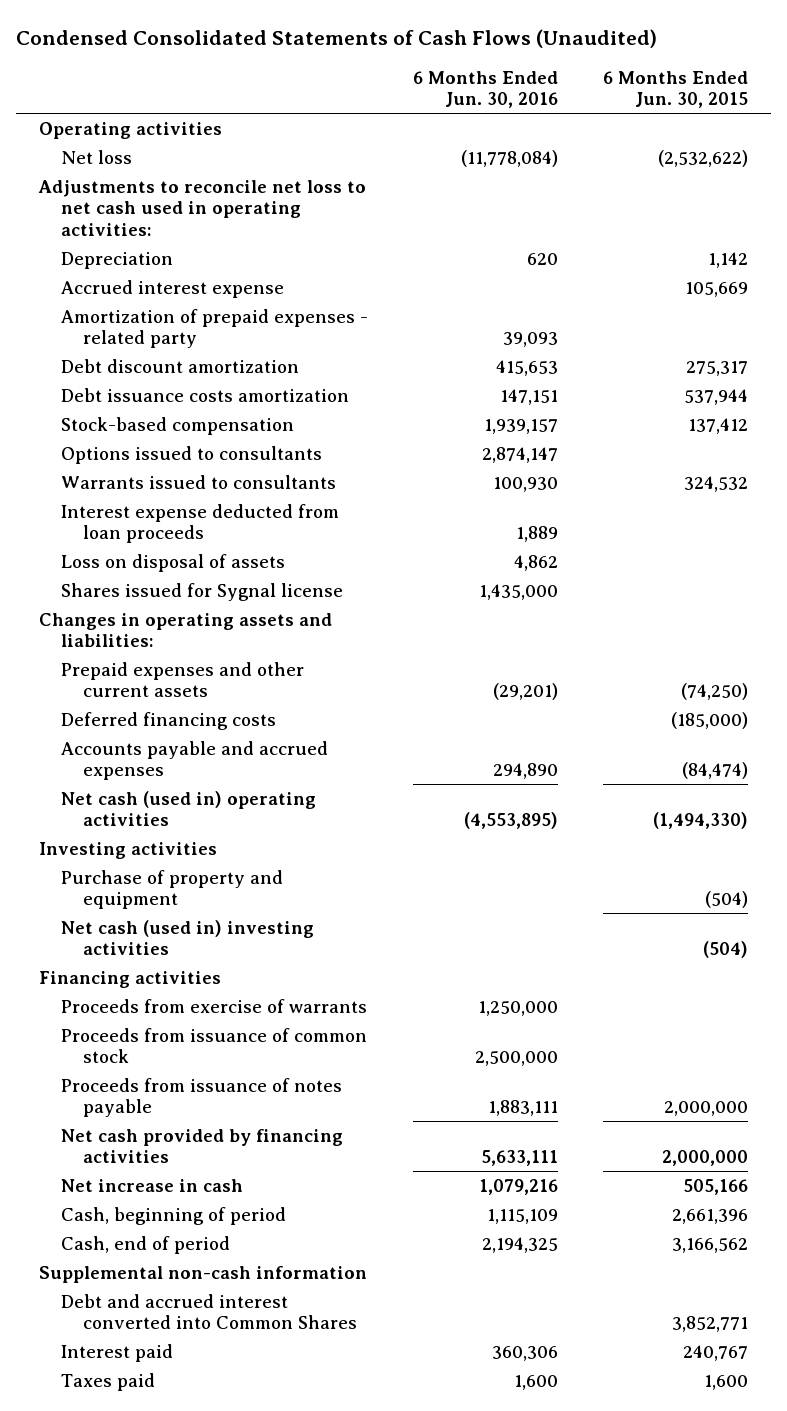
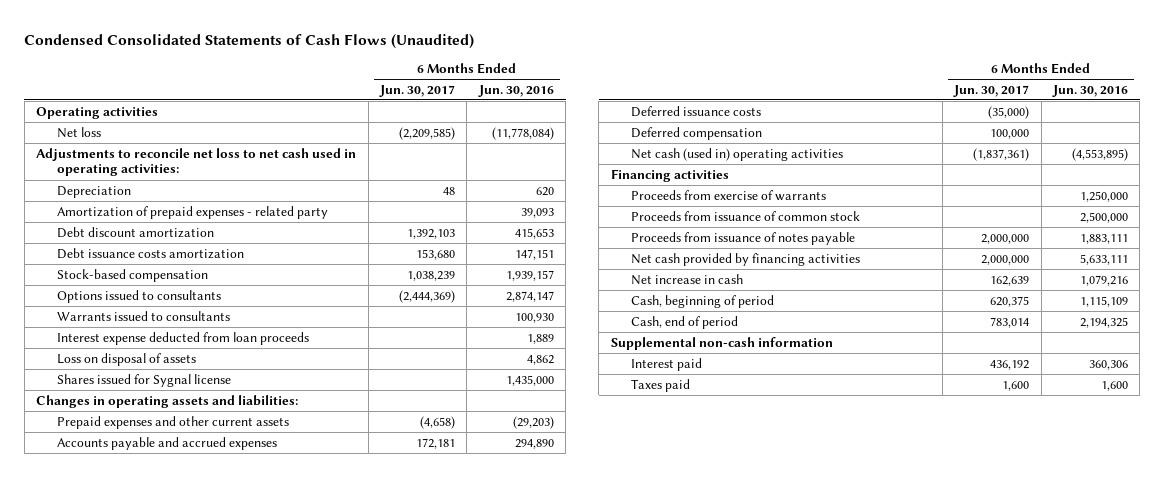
[603,70,749,109] 6 Months Ended Jun. 30, 2015 -> none
none -> [378,84,455,97] Jun. 30, 2017
[61,279,285,298] Accrued interest expense -> none
[61,711,277,730] Deferred financing costs -> none
[493,683,559,701] (29,201) -> [512,415,554,429] (29,203)
none -> [631,105,762,117] Deferred issuance costs
none -> [631,126,763,140] Deferred compensation
[38,841,217,859] Investing activities -> none
[61,869,284,910] Purchase of property and equipment -> none
[61,919,315,956] Net cash (used in) investing activities -> none
[61,1293,358,1330] Debt and accrued interest converted into Common Shares -> none

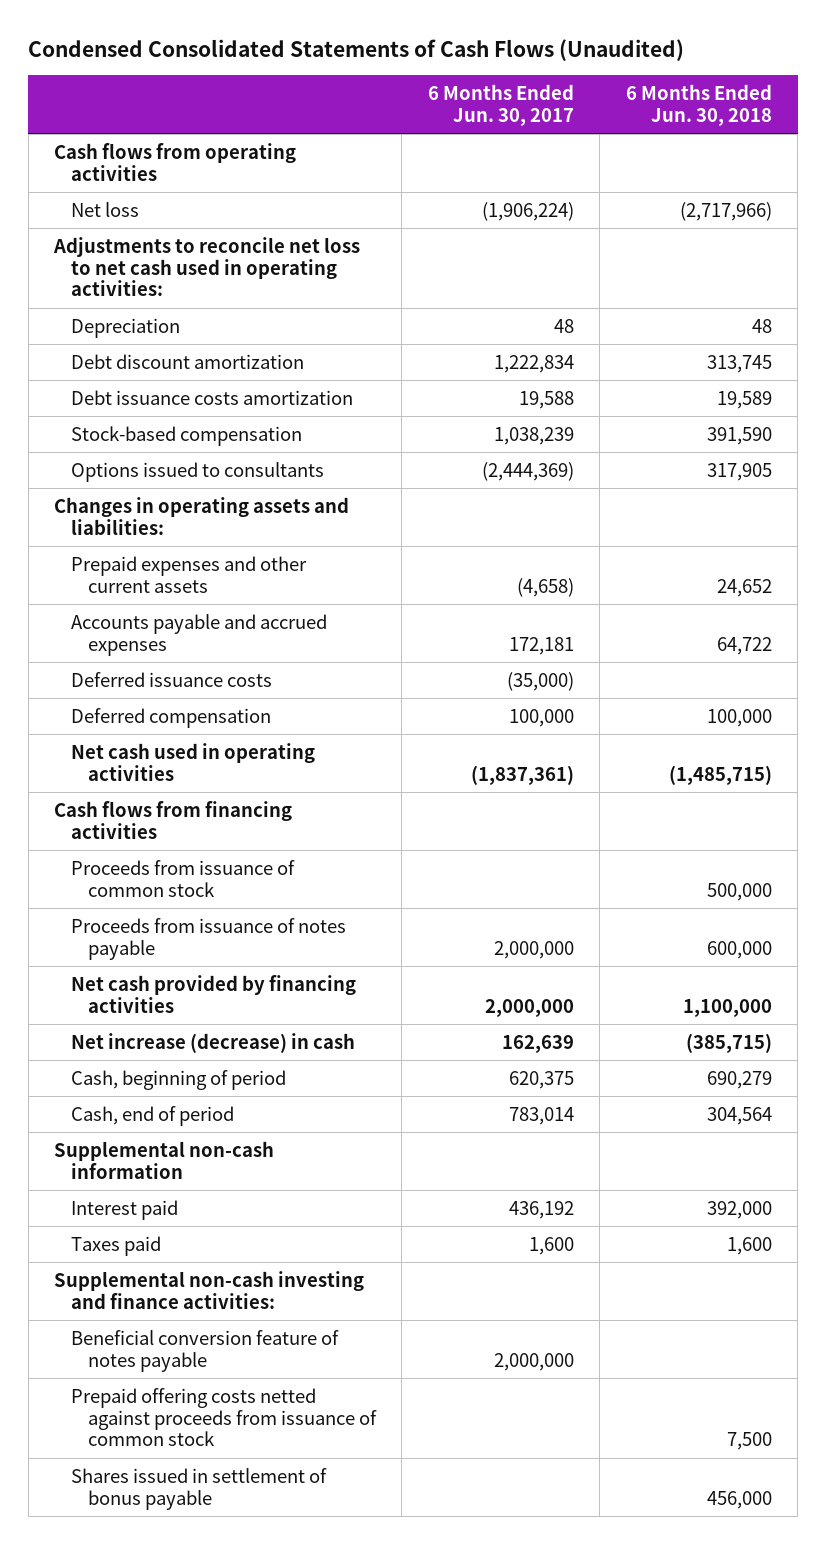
[477,84,554,97] Jun. 30, 2016 -> none
none -> [625,84,772,126] 6 Months Ended Jun. 30, 2018
[36,106,159,119] Operating activities -> [54,142,297,181] Cash flows from operating activities
[398,126,455,140] (2,209,585) -> [481,201,574,221] (1,906,224)
[56,205,328,219] Amortization of prepaid expenses - related party -> none
[406,228,455,239] 1,392,103 -> [493,354,574,373] 1,222,834
[415,248,455,260] 153,680 -> [518,390,574,409] 19,588
[56,310,230,321] Warrants issued to consultants -> none
[56,331,309,345] Interest expense deducted from loan proceeds -> none
[56,352,196,366] Loss on disposal of assets -> none
[56,373,231,387] Shares issued for Sygnal license -> none
[631,189,827,201] Proceeds from exercise of warrants -> none
[631,147,844,161] Net cash (used in) operating activities -> [70,742,315,781] Net cash used in operating activities
[610,168,729,182] Financing activities -> [54,800,293,839] Cash flows from financing activities
[631,273,744,285] Net increase in cash -> [70,1032,355,1053] Net increase (decrease) in cash
none -> [54,1270,365,1309] Supplemental non-cash investing and finance activities:
none -> [70,1329,339,1372] Beneficial conversion feature of notes payable
none -> [70,1387,377,1447] Prepaid offering costs netted against proceeds from issuance of common stock
none -> [70,1467,327,1510] Shares issued in settlement of bonus payable

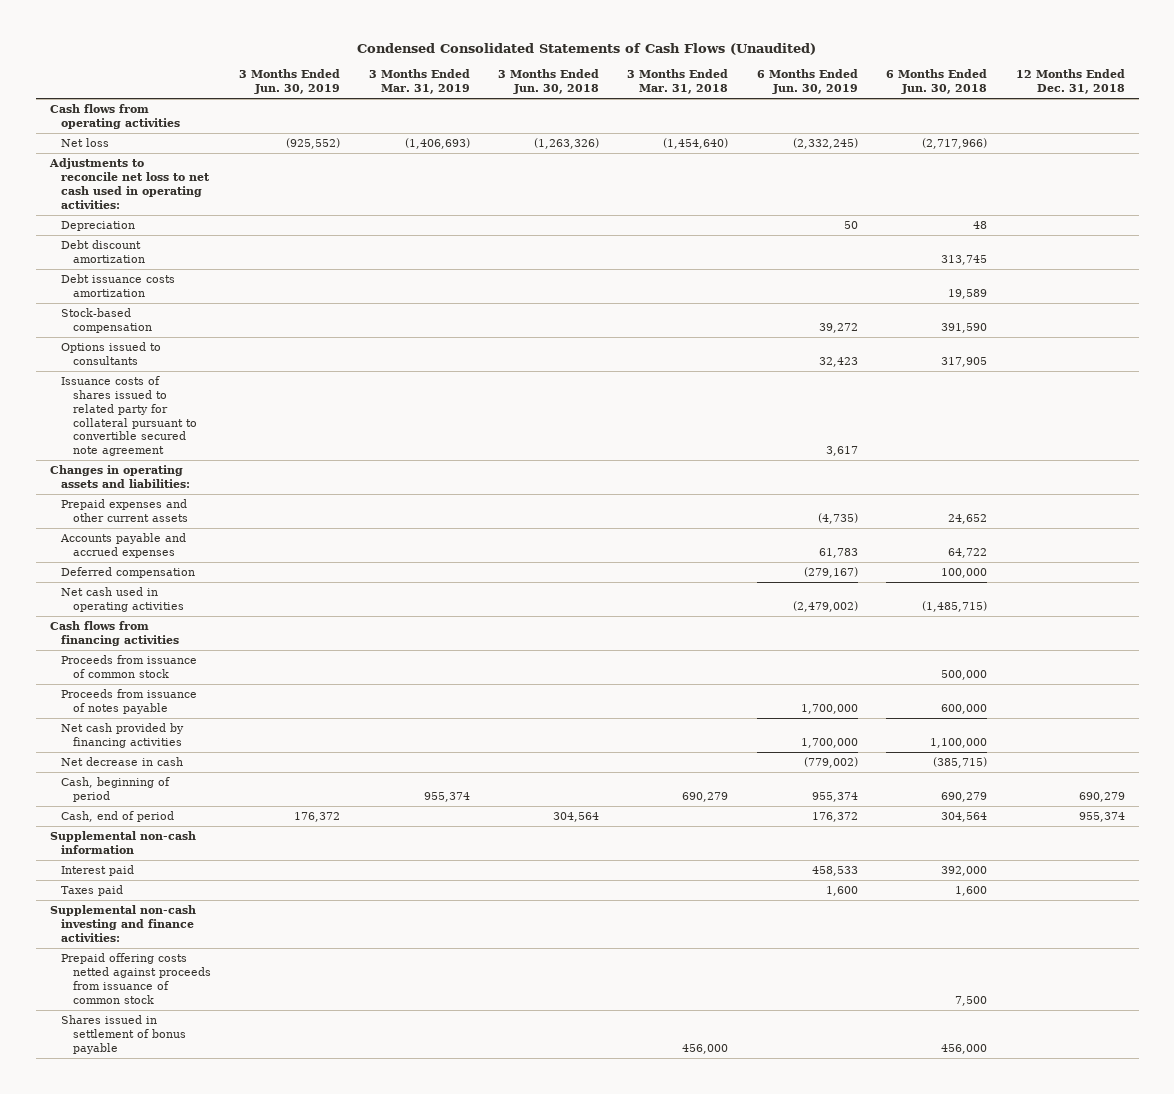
[427,84,574,126] 6 Months Ended Jun. 30, 2017 -> none
none -> [239,69,341,95] 3 Months Ended Jun. 30, 2019
none -> [368,69,470,95] 3 Months Ended Mar. 31, 2019
none -> [498,69,600,95] 3 Months Ended Jun. 30, 2018
none -> [627,69,729,95] 3 Months Ended Mar. 31, 2018
none -> [756,69,858,95] 6 Months Ended Jun. 30, 2019
none -> [1015,69,1125,95] 12 Months Ended Dec. 31, 2018
none -> [61,376,198,457] Issuance costs of shares issued to related party for collateral pursuant to convertible secured note agreement
[70,671,272,687] Deferred issuance costs -> none
[70,1032,355,1053] Net increase (decrease) in cash -> [61,757,184,767] Net decrease in cash
[70,1329,339,1372] Beneficial conversion feature of notes payable -> none

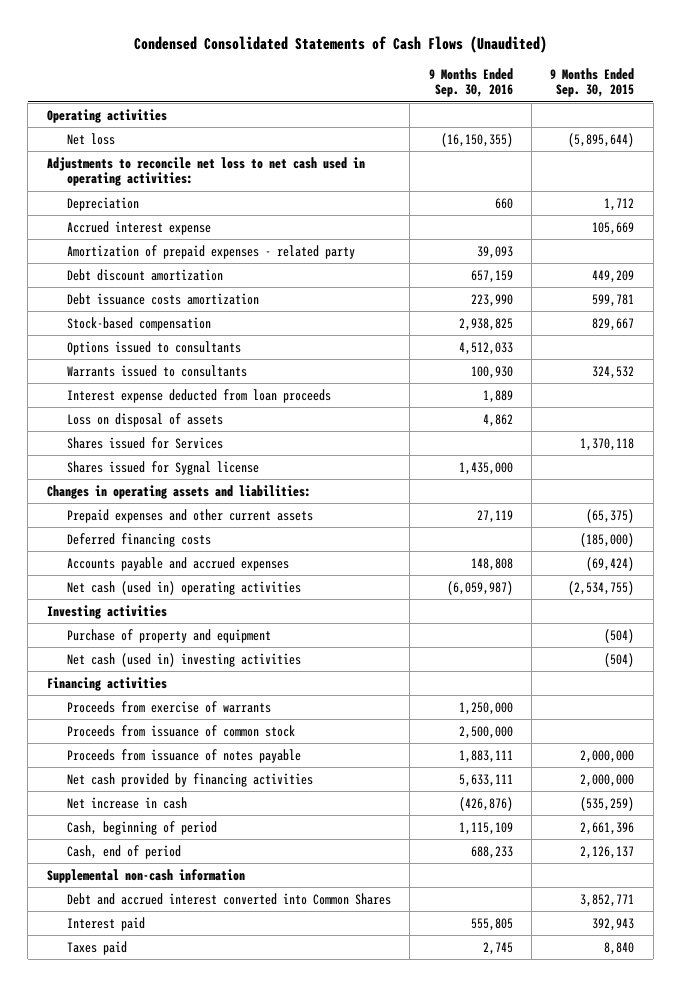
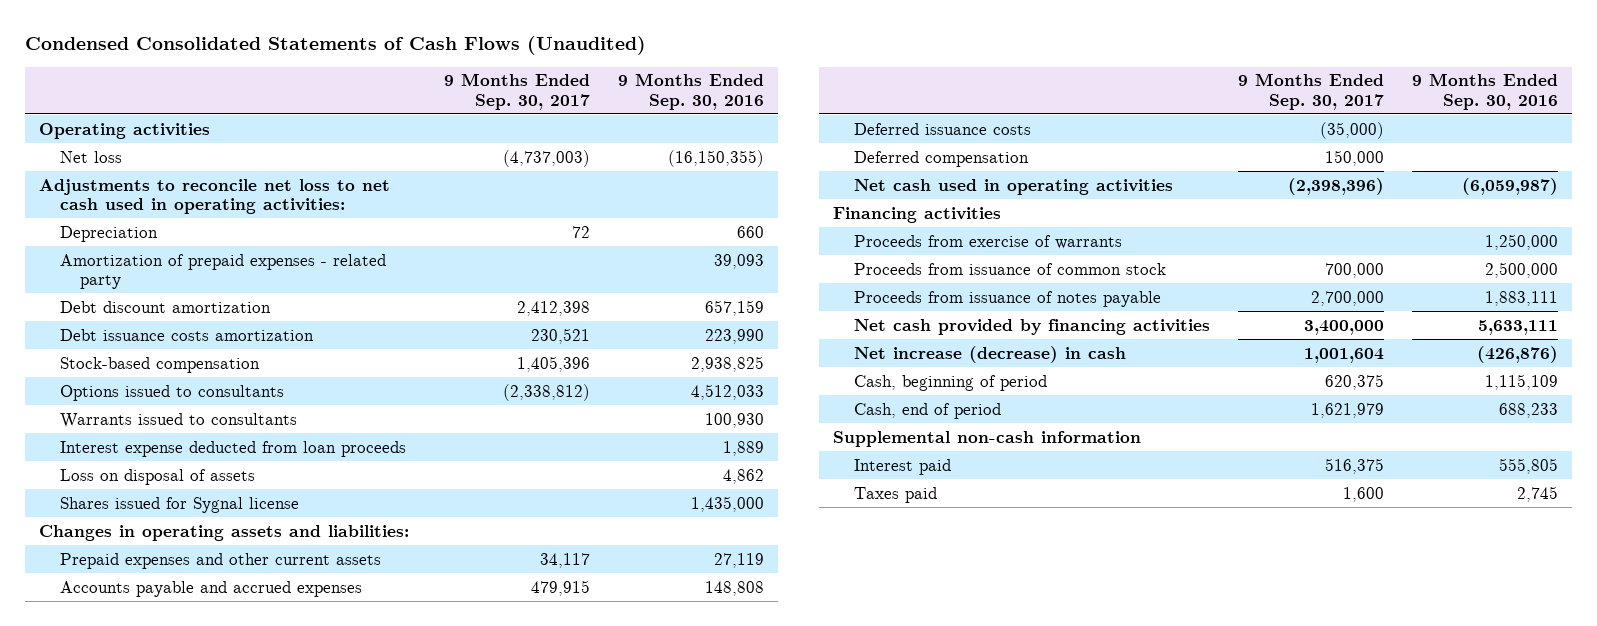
[550,67,635,98] 9 Months Ended Sep. 30, 2015 -> none
none -> [443,73,590,110] 9 Months Ended Sep. 30, 2017
[66,220,211,235] Accrued interest expense -> none
[66,436,223,449] Shares issued for Services -> none
[66,532,211,547] Deferred financing costs -> none
[46,604,167,619] Investing activities -> none
[66,628,271,643] Purchase of property and equipment -> none
[66,652,301,667] Net cash (used in) investing activities -> none
none -> [853,122,1031,135] Deferred issuance costs
none -> [853,150,1029,167] Deferred compensation
[66,580,301,595] Net cash (used in) operating activities -> [853,178,1173,195] Net cash used in operating activities
[66,796,187,809] Net increase in cash -> [853,345,1126,363] Net increase (decrease) in cash
[66,892,391,905] Debt and accrued interest converted into Common Shares -> none

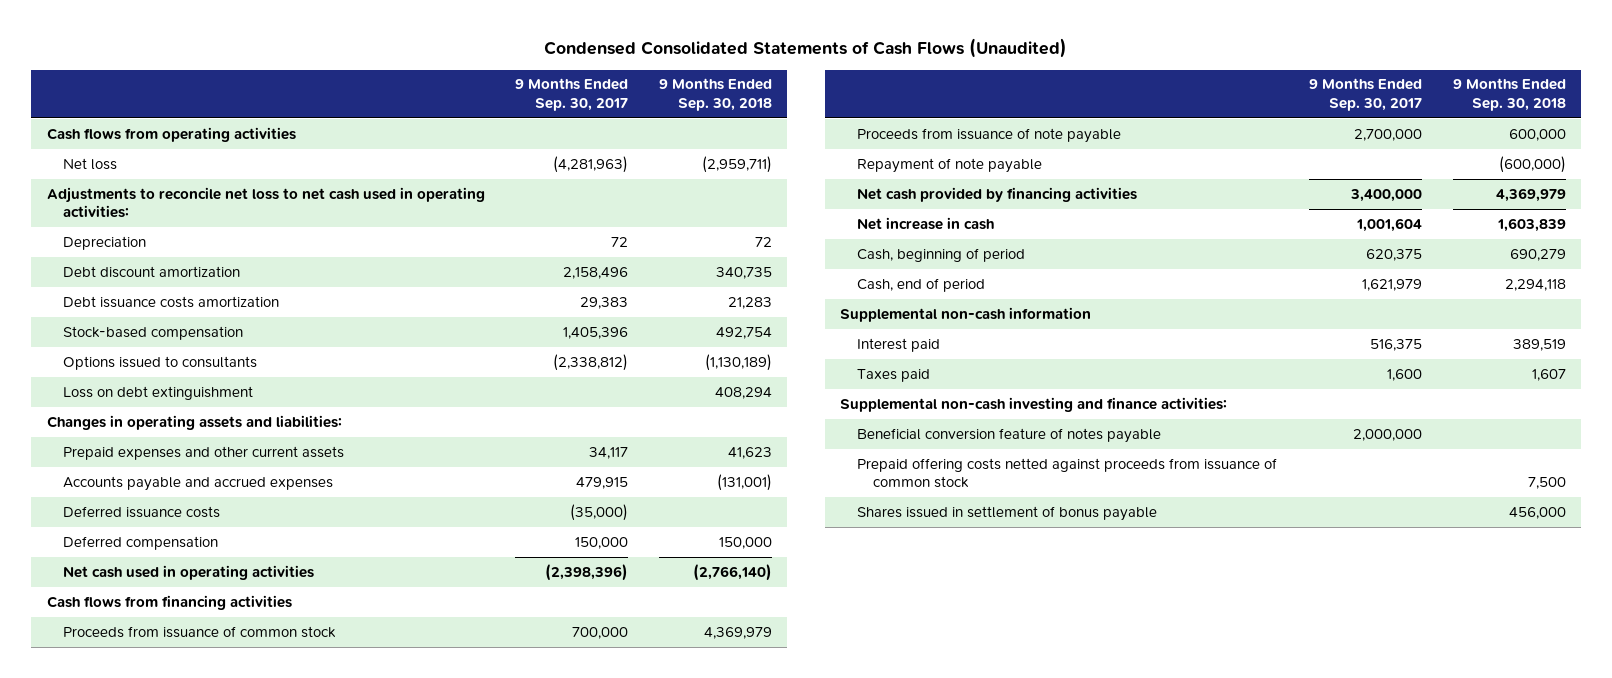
[617,73,764,110] 9 Months Ended Sep. 30, 2016 -> none
none -> [659,78,773,111] 9 Months Ended Sep. 30, 2018
[38,122,210,139] Operating activities -> [46,126,296,142] Cash flows from operating activities
[502,149,590,167] (4,737,003) -> [553,155,629,173] (4,281,963)
[59,253,386,289] Amortization of prepaid expenses - related party -> none
[516,300,590,316] 2,412,398 -> [563,266,629,279] 2,158,496
[530,327,590,344] 230,521 -> [580,296,629,309] 29,383
[59,412,297,428] Warrants issued to consultants -> none
[59,440,406,457] Interest expense deducted from loan proceeds -> none
[59,468,255,485] Loss on disposal of assets -> none
[59,496,299,513] Shares issued for Sygnal license -> none
none -> [62,385,253,400] Loss on debt extinguishment
[853,234,1122,249] Proceeds from exercise of warrants -> none
[833,206,1002,223] Financing activities -> [46,594,292,610] Cash flows from financing activities
[853,290,1161,307] Proceeds from issuance of notes payable -> [856,127,1121,143] Proceeds from issuance of note payable
none -> [856,157,1042,173] Repayment of note payable
[853,345,1126,363] Net increase (decrease) in cash -> [856,216,994,230] Net increase in cash
none -> [840,396,1228,412] Supplemental non-cash investing and finance activities:
none -> [856,427,1161,443] Beneficial conversion feature of notes payable
none -> [856,457,1277,489] Prepaid offering costs netted against proceeds from issuance of common stock
none -> [856,505,1157,521] Shares issued in settlement of bonus payable

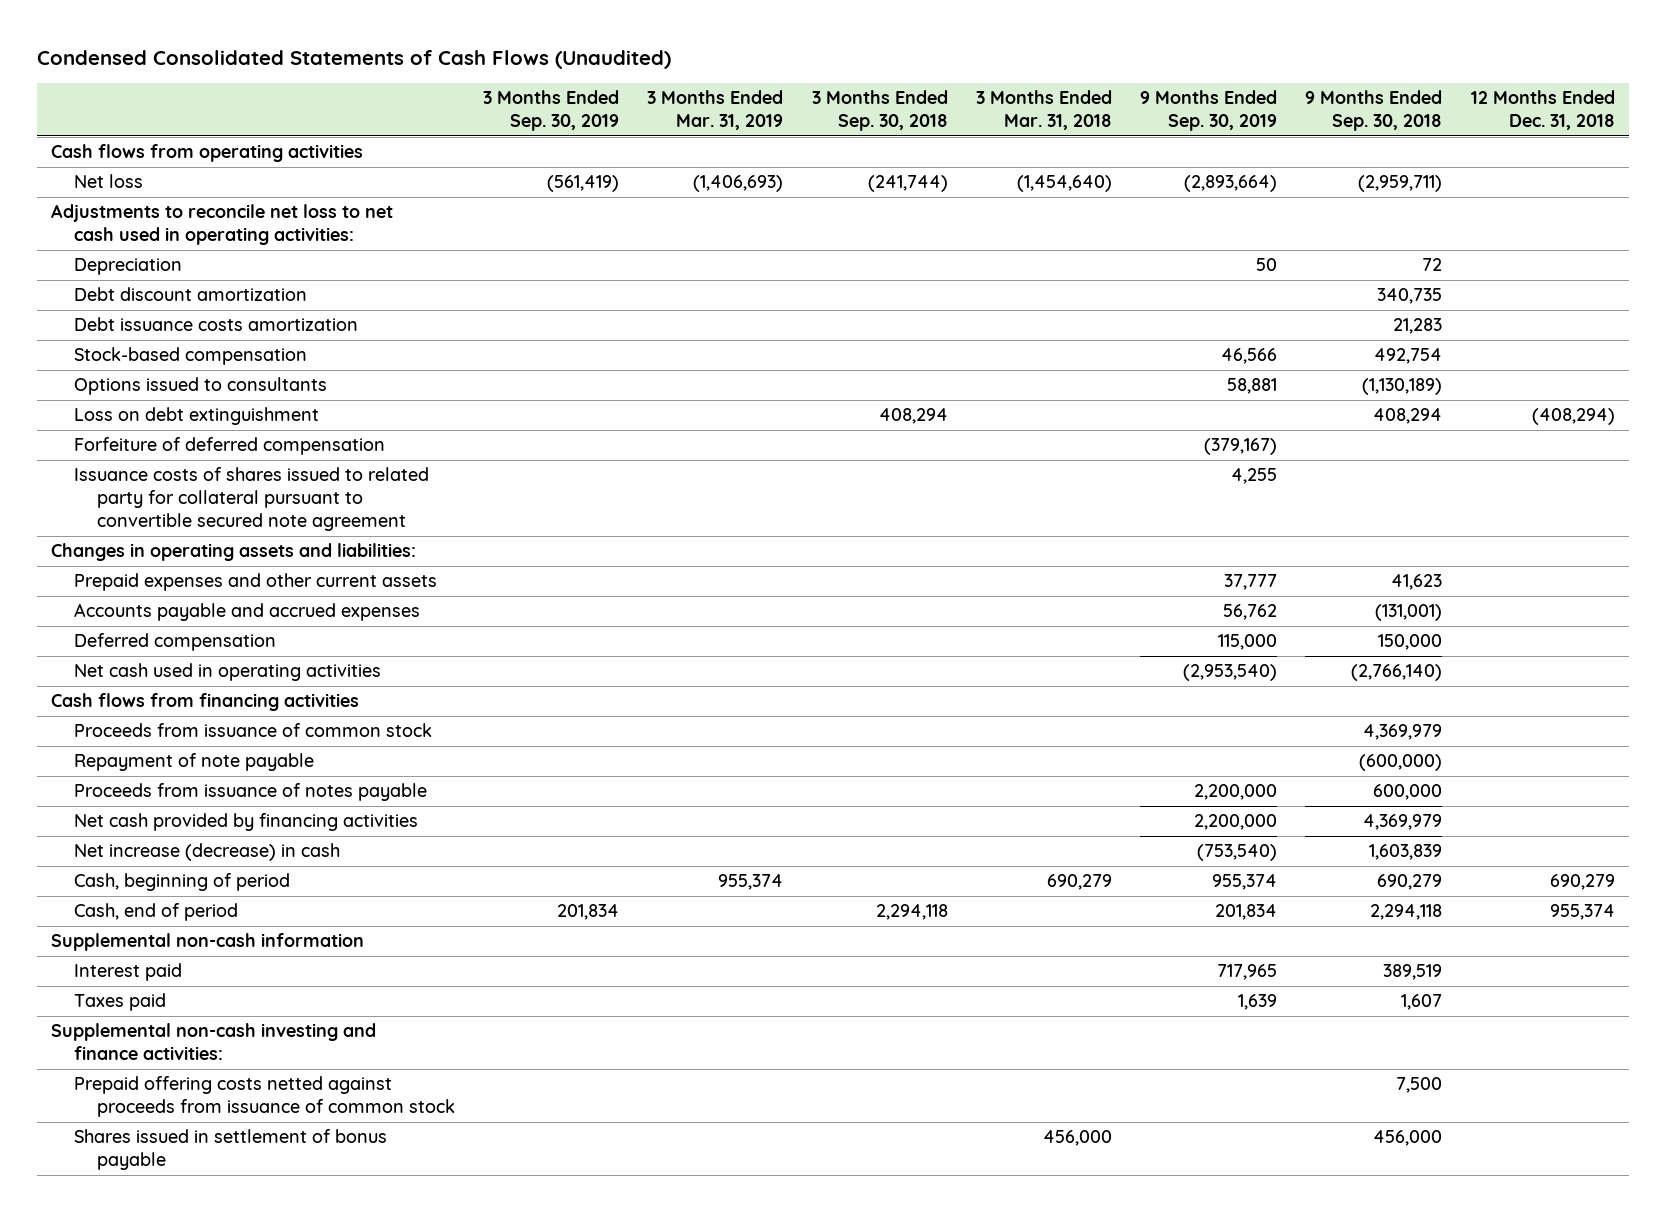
[515,78,629,111] 9 Months Ended Sep. 30, 2017 -> none
none -> [483,90,620,132] 3 Months Ended Sep. 30, 2019
none -> [647,90,784,131] 3 Months Ended Mar. 31, 2019
none -> [811,90,948,132] 3 Months Ended Sep. 30, 2018
none -> [975,90,1112,131] 3 Months Ended Mar. 31, 2018
none -> [1140,90,1278,132] 9 Months Ended Sep. 30, 2019
none -> [1470,90,1615,131] 12 Months Ended Dec. 31, 2018
none -> [74,437,386,456] Forfeiture of deferred compensation
none -> [74,467,430,532] Issuance costs of shares issued to related party for collateral pursuant to convertible secured note agreement
[62,505,220,518] Deferred issuance costs -> none
[856,127,1121,143] Proceeds from issuance of note payable -> none
none -> [74,783,428,802] Proceeds from issuance of notes payable
[856,216,994,230] Net increase in cash -> [74,843,341,862] Net increase (decrease) in cash
[856,427,1161,443] Beneficial conversion feature of notes payable -> none

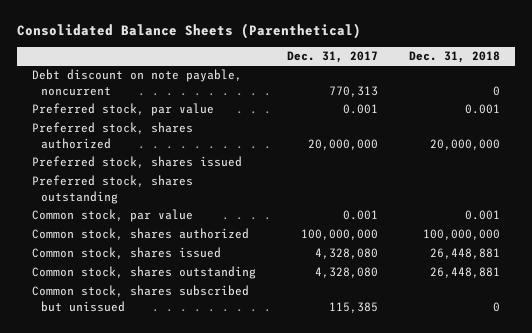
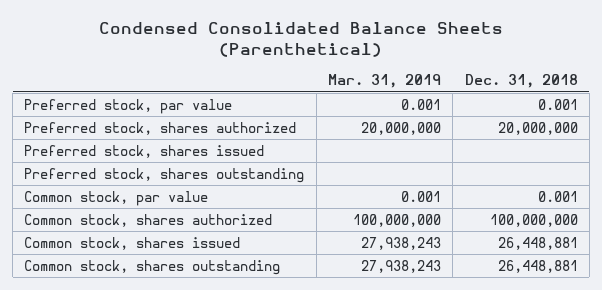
[16,23,361,40] Consolidated Balance Sheets (Parenthetical) -> [99,21,504,58] Condensed Consolidated Balance Sheets (Parenthetical)
[286,51,378,64] Dec. 31, 2017 -> none
none -> [328,74,442,89] Mar. 31, 2019
[32,69,243,96] Debt discount on note payable, noncurrent -> none
[32,285,250,312] Common stock, shares subscribed but unissued -> none

